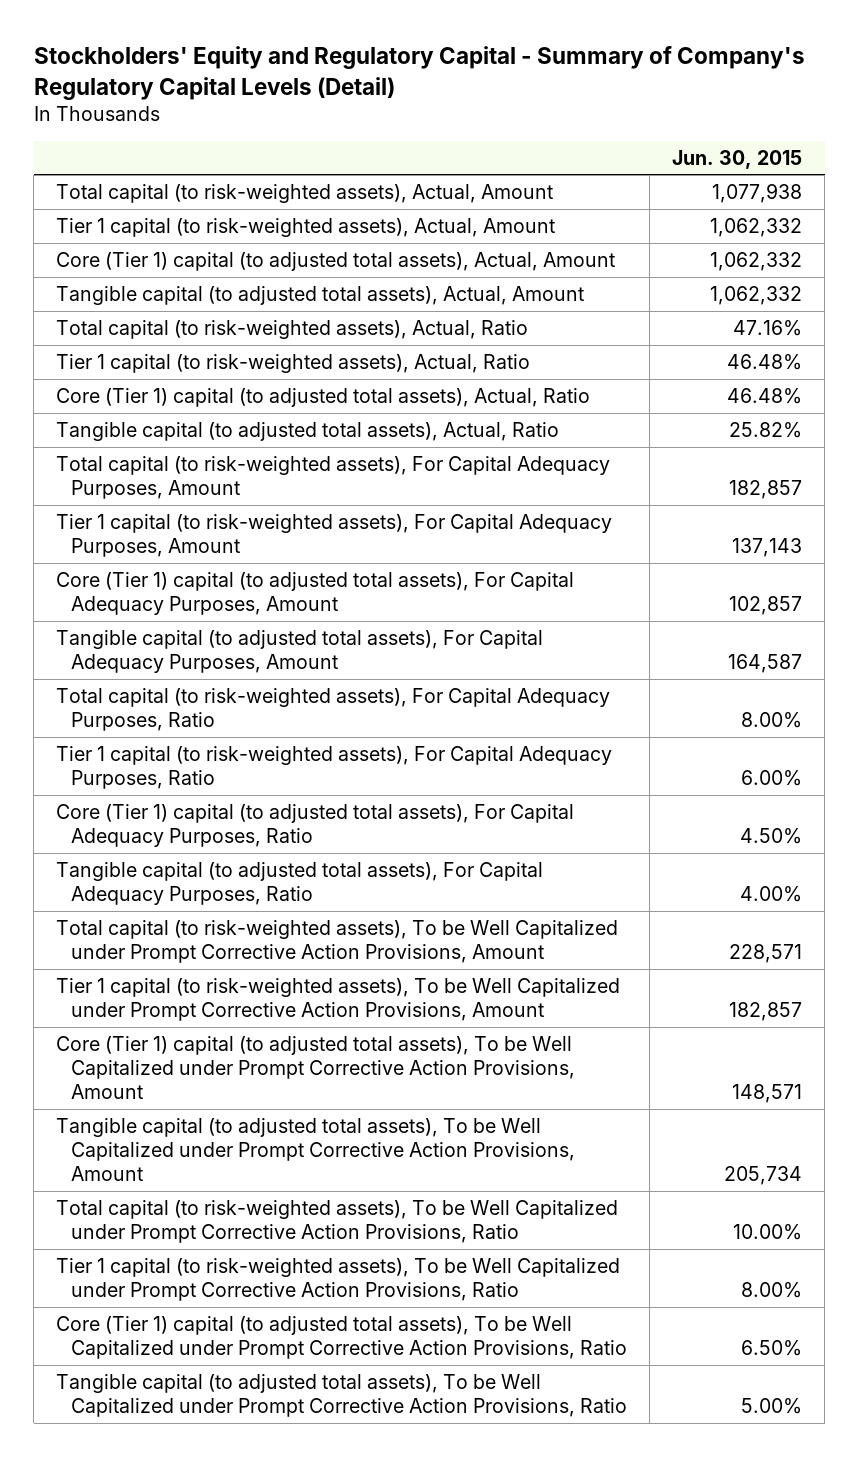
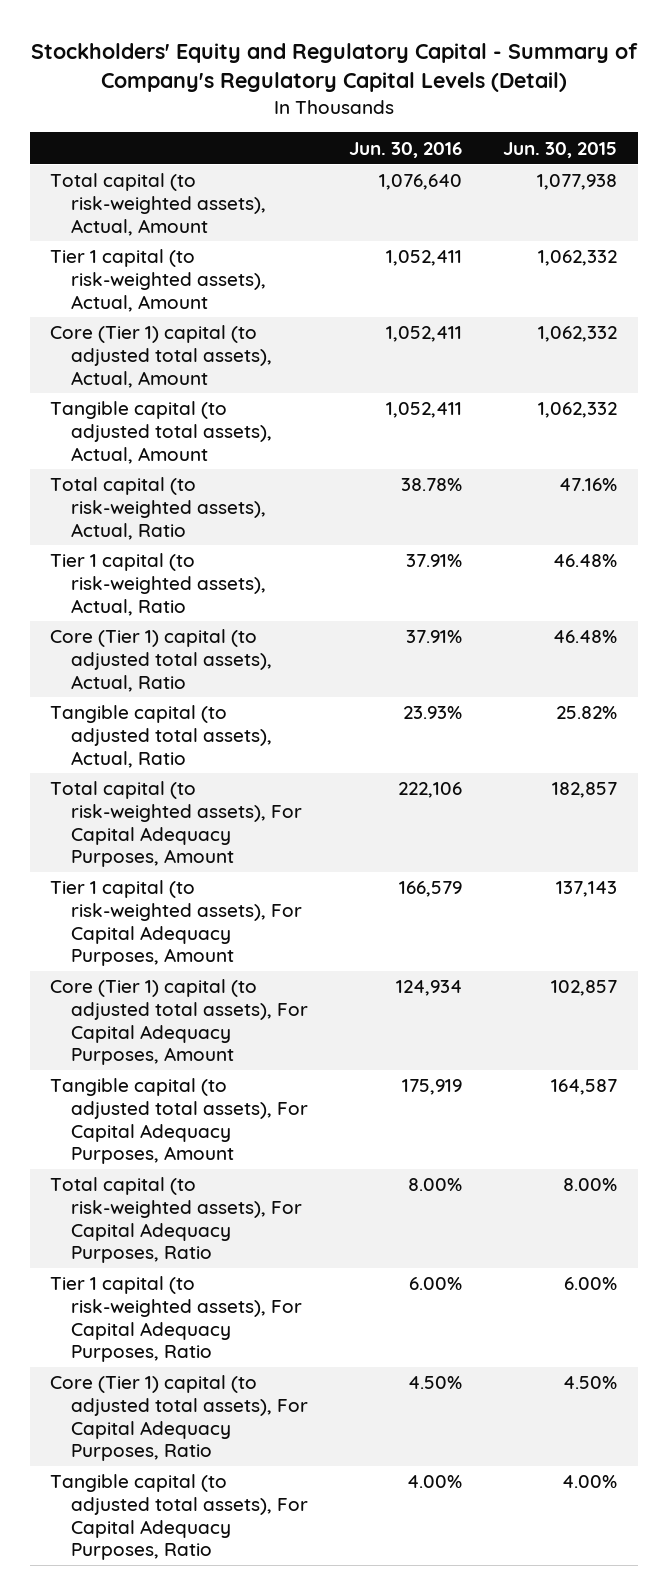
none -> [349,141,463,158] Jun. 30, 2016
[55,919,618,964] Total capital (to risk-weighted assets), To be Well Capitalized under Prompt Corrective Action Provisions, Amount -> none
[55,977,620,1022] Tier 1 capital (to risk-weighted assets), To be Well Capitalized under Prompt Corrective Action Provisions, Amount -> none
[55,1035,576,1100] Core (Tier 1) capital (to adjusted total assets), To be Well Capitalized under Prompt Corrective Action Provisions, Amount -> none
[55,1117,576,1182] Tangible capital (to adjusted total assets), To be Well Capitalized under Prompt Corrective Action Provisions, Amount -> none
[55,1199,618,1244] Total capital (to risk-weighted assets), To be Well Capitalized under Prompt Corrective Action Provisions, Ratio -> none
[55,1257,620,1302] Tier 1 capital (to risk-weighted assets), To be Well Capitalized under Prompt Corrective Action Provisions, Ratio -> none
[55,1315,628,1360] Core (Tier 1) capital (to adjusted total assets), To be Well Capitalized under Prompt Corrective Action Provisions, Ratio -> none
[55,1373,628,1418] Tangible capital (to adjusted total assets), To be Well Capitalized under Prompt Corrective Action Provisions, Ratio -> none

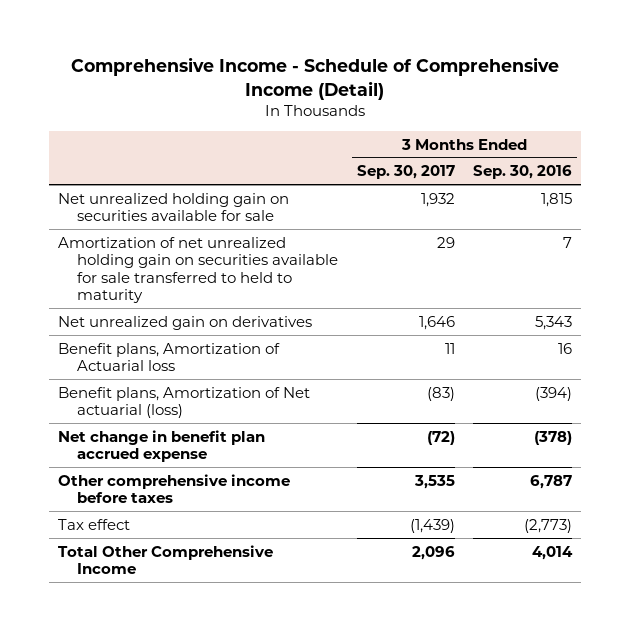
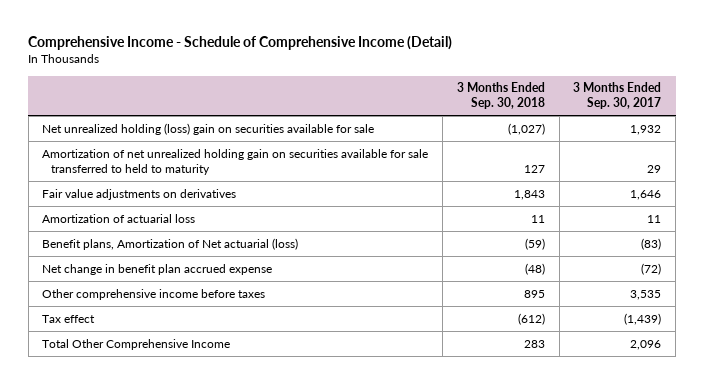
[473,165,573,180] Sep. 30, 2016 -> none
none -> [456,82,545,110] 3 Months Ended Sep. 30, 2018
[57,192,289,222] Net unrealized holding gain on securities available for sale -> [42,122,375,135] Net unrealized holding (loss) gain on securities available for sale
[57,315,312,330] Net unrealized gain on derivatives -> [42,188,237,200] Fair value adjustments on derivatives
[57,342,280,372] Benefit plans, Amortization of Actuarial loss -> [42,213,196,223] Amortization of actuarial loss

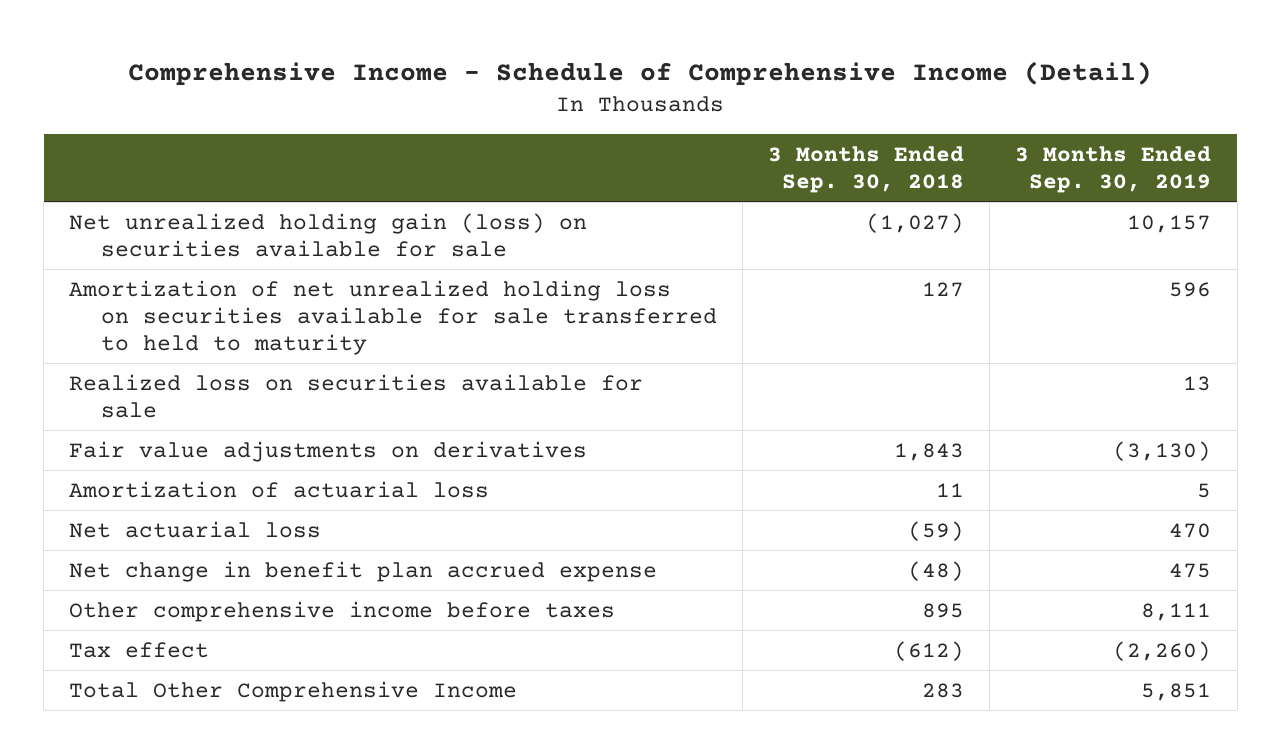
[573,82,662,110] 3 Months Ended Sep. 30, 2017 -> none
none -> [1015,145,1212,193] 3 Months Ended Sep. 30, 2019
[42,122,375,135] Net unrealized holding (loss) gain on securities available for sale -> [69,212,588,257] Net unrealized holding gain (loss) on securities available for sale
[42,148,429,175] Amortization of net unrealized holding gain on securities available for sale transferred to held to maturity -> [69,279,717,355] Amortization of net unrealized holding loss on securities available for sale transferred to held to maturity
none -> [69,373,644,418] Realized loss on securities available for sale
[42,237,299,250] Benefit plans, Amortization of Net actuarial (loss) -> [69,520,322,538] Net actuarial loss

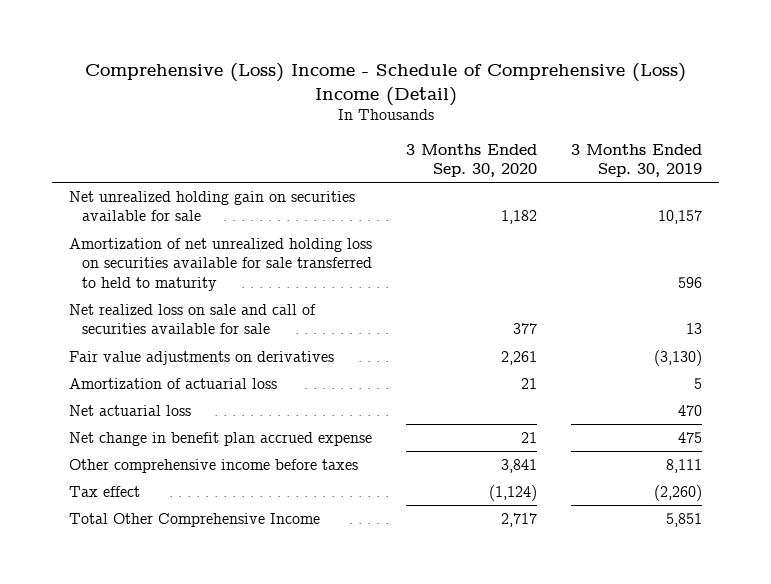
[128,60,1153,86] Comprehensive Income - Schedule of Comprehensive Income (Detail) -> [84,62,686,106] Comprehensive (Loss) Income - Schedule of Comprehensive (Loss) Income (Detail)
[768,145,965,193] 3 Months Ended Sep. 30, 2018 -> none
none -> [406,143,538,178] 3 Months Ended Sep. 30, 2020
[69,212,588,257] Net unrealized holding gain (loss) on securities available for sale -> [68,190,355,222] Net unrealized holding gain on securities available for sale
[69,373,644,418] Realized loss on securities available for sale -> [68,303,316,335] Net realized loss on sale and call of securities available for sale

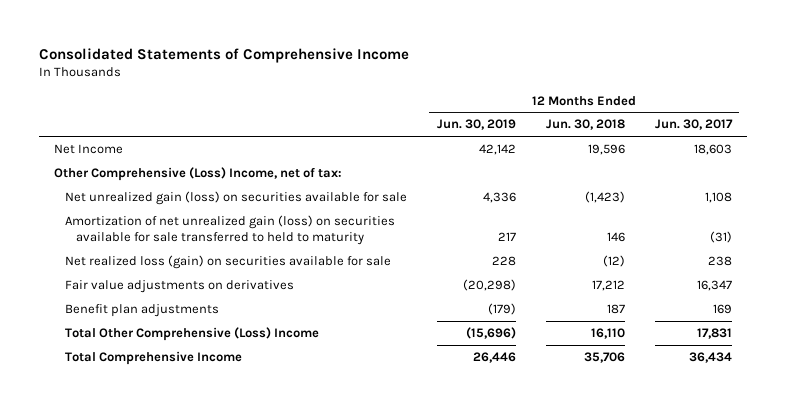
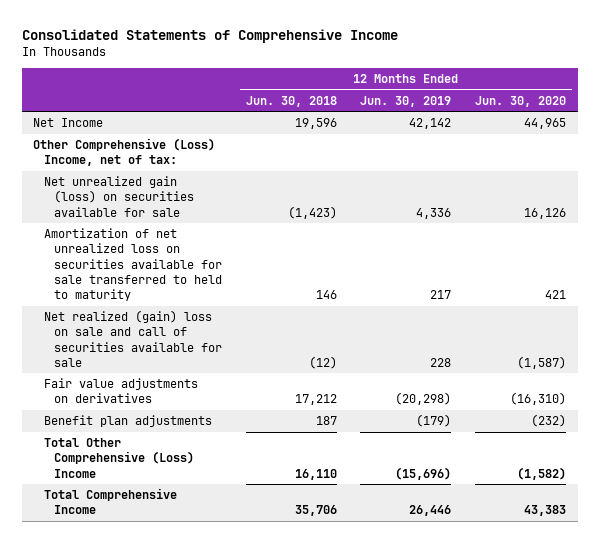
[654,119,733,131] Jun. 30, 2017 -> none
none -> [474,95,566,107] Jun. 30, 2020
[64,214,395,246] Amortization of net unrealized gain (loss) on securities available for sale transferred to held to maturity -> [43,228,223,301] Amortization of net unrealized loss on securities available for sale transferred to held to maturity
[64,254,391,269] Net realized loss (gain) on securities available for sale -> [43,310,223,367] Net realized (gain) loss on sale and call of securities available for sale

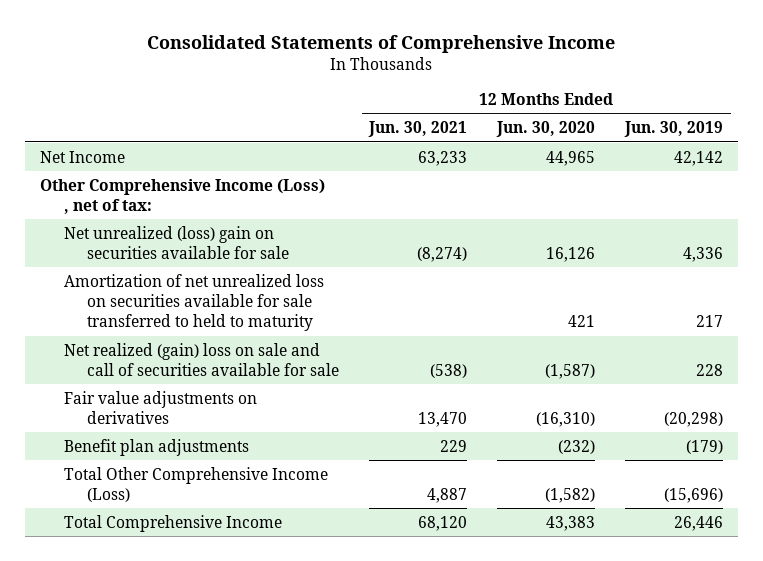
[245,95,337,107] Jun. 30, 2018 -> none
none -> [368,121,468,138] Jun. 30, 2021
[33,138,216,167] Other Comprehensive (Loss) Income, net of tax: -> [39,178,325,214] Other Comprehensive Income (Loss) , net of tax:
[43,176,195,217] Net unrealized gain (loss) on securities available for sale -> [63,225,290,259] Net unrealized (loss) gain on securities available for sale
[43,438,195,478] Total Other Comprehensive (Loss) Income -> [63,466,328,502] Total Other Comprehensive Income (Loss)

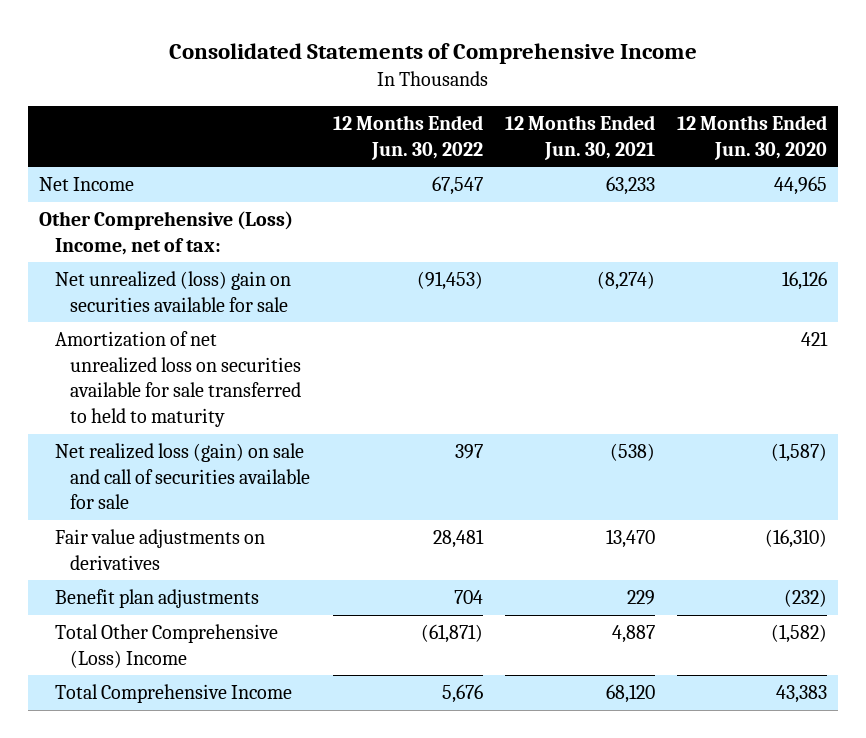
[624,121,724,138] Jun. 30, 2019 -> none
none -> [332,115,483,160] 12 Months Ended Jun. 30, 2022
[39,178,325,214] Other Comprehensive Income (Loss) , net of tax: -> [39,211,294,255] Other Comprehensive (Loss) Income, net of tax:
[63,342,340,376] Net realized (gain) loss on sale and call of securities available for sale -> [54,443,311,510] Net realized loss (gain) on sale and call of securities available for sale
[63,466,328,502] Total Other Comprehensive Income (Loss) -> [54,624,278,668] Total Other Comprehensive (Loss) Income

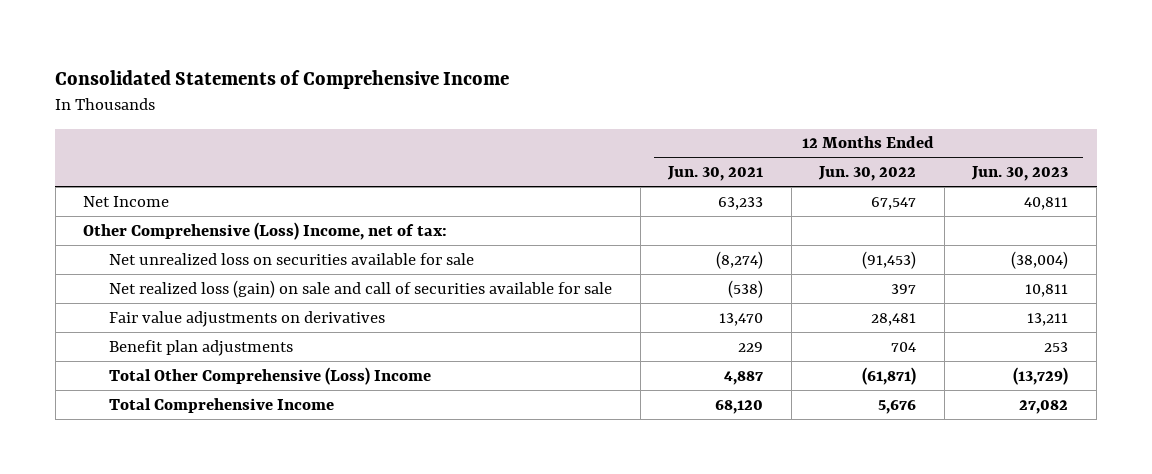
[677,115,828,160] 12 Months Ended Jun. 30, 2020 -> none
none -> [971,166,1069,182] Jun. 30, 2023
[54,331,302,427] Amortization of net unrealized loss on securities available for sale transferred to held to maturity -> none
[54,271,291,312] Net unrealized (loss) gain on securities available for sale -> [108,252,474,265] Net unrealized loss on securities available for sale

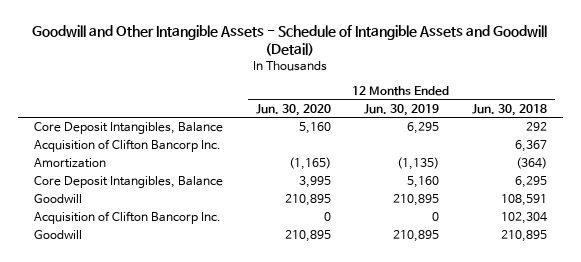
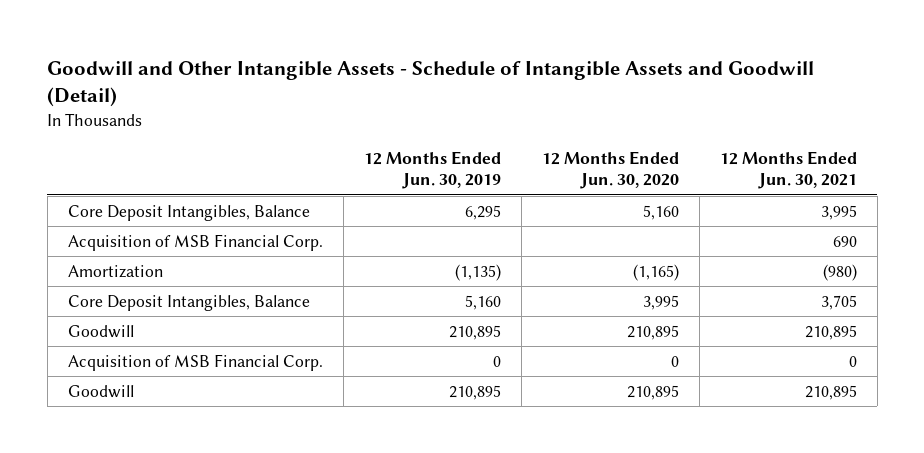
[471,103,547,116] Jun. 30, 2018 -> none
none -> [719,151,857,190] 12 Months Ended Jun. 30, 2021
[34,139,222,153] Acquisition of Clifton Bancorp Inc. -> [67,233,323,251] Acquisition of MSB Financial Corp.
[34,211,222,225] Acquisition of Clifton Bancorp Inc. -> [67,353,323,371] Acquisition of MSB Financial Corp.

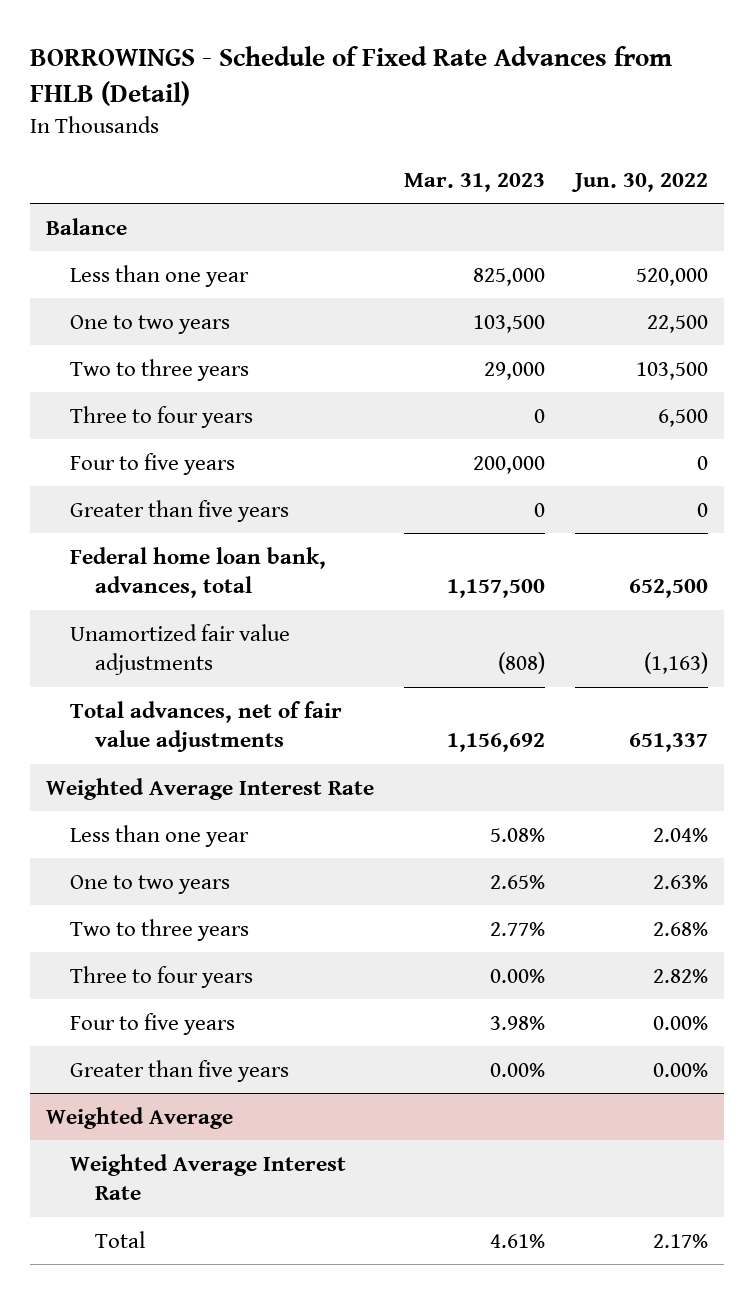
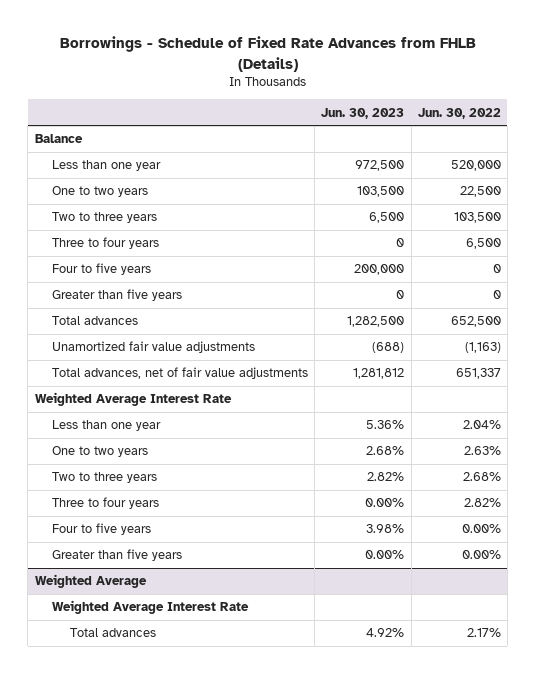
[30,46,673,106] BORROWINGS - Schedule of Fixed Rate Advances from FHLB (Detail) -> [59,36,476,72] Borrowings - Schedule of Fixed Rate Advances from FHLB (Details)
[403,172,545,192] Mar. 31, 2023 -> none
none -> [321,107,405,119] Jun. 30, 2023
[70,546,327,599] Federal home loan bank, advances, total -> [52,316,139,326] Total advances
[94,1230,145,1248] Total -> [69,628,156,638] Total advances

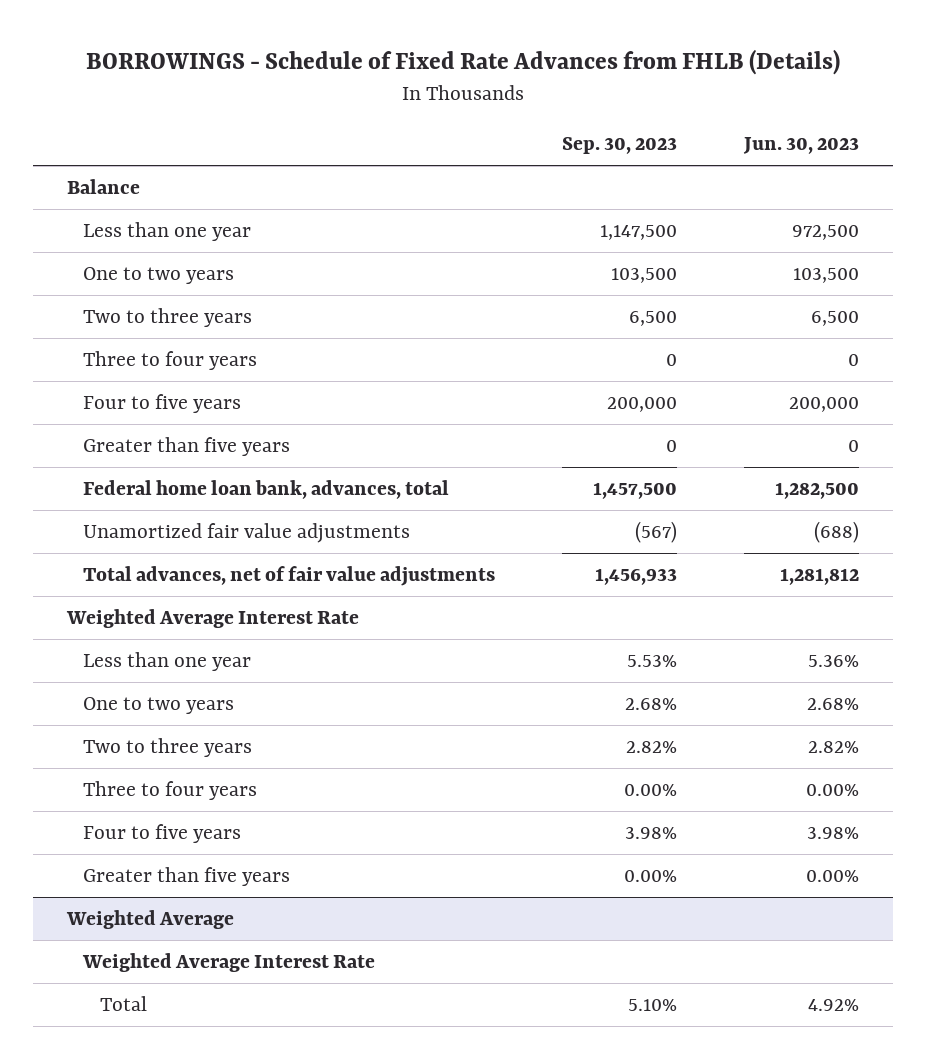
[59,36,476,72] Borrowings - Schedule of Fixed Rate Advances from FHLB (Details) -> [86,48,841,75] BORROWINGS - Schedule of Fixed Rate Advances from FHLB (Details)
[417,107,501,119] Jun. 30, 2022 -> none
none -> [562,137,678,155] Sep. 30, 2023
[52,316,139,326] Total advances -> [83,479,450,499] Federal home loan bank, advances, total
[69,628,156,638] Total advances -> [100,995,148,1011] Total

